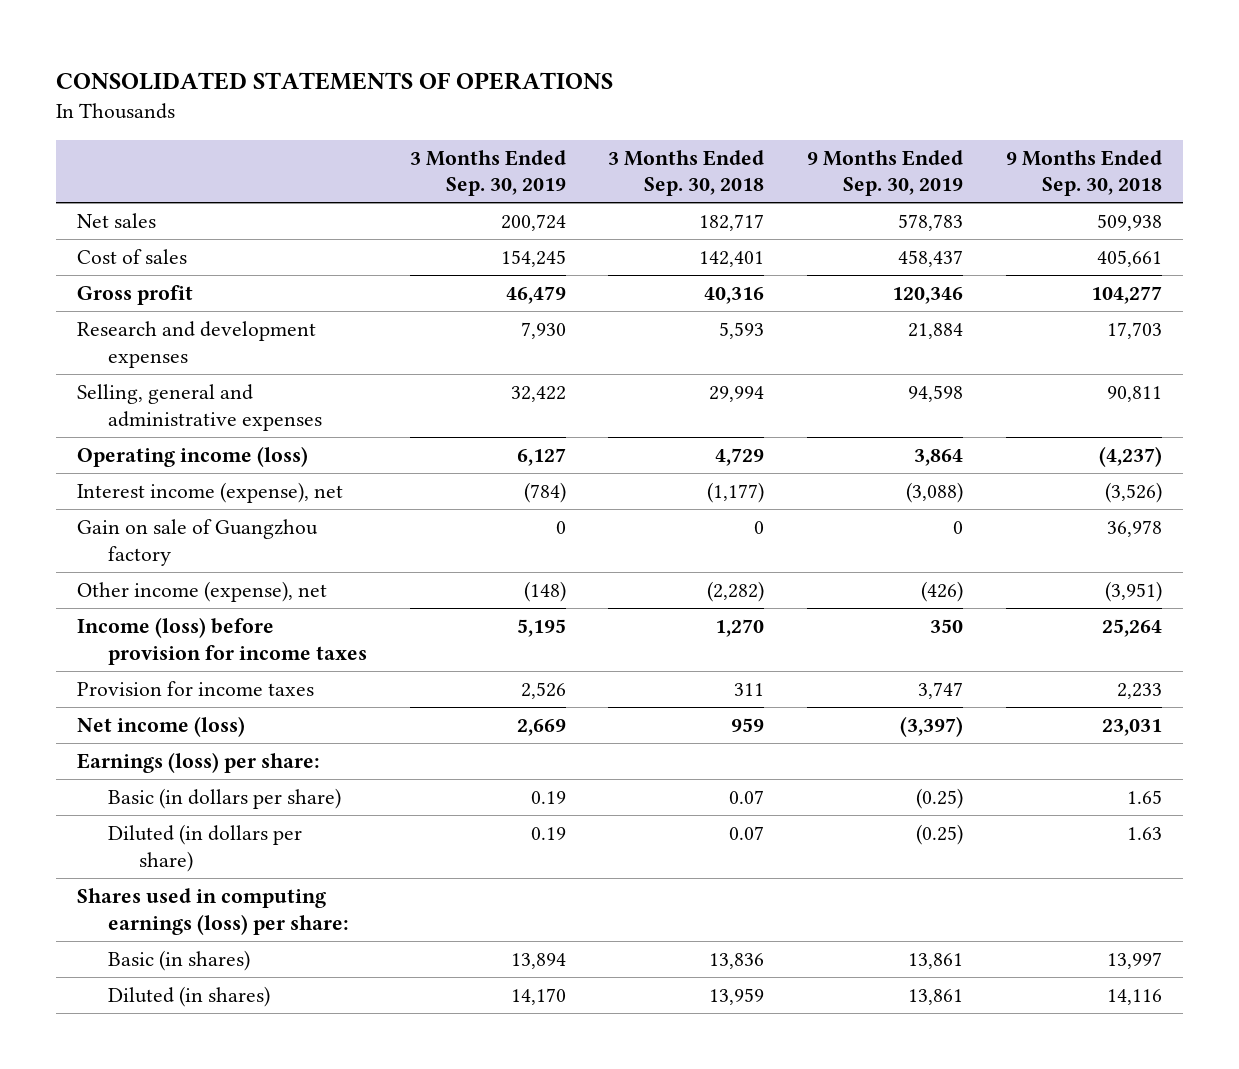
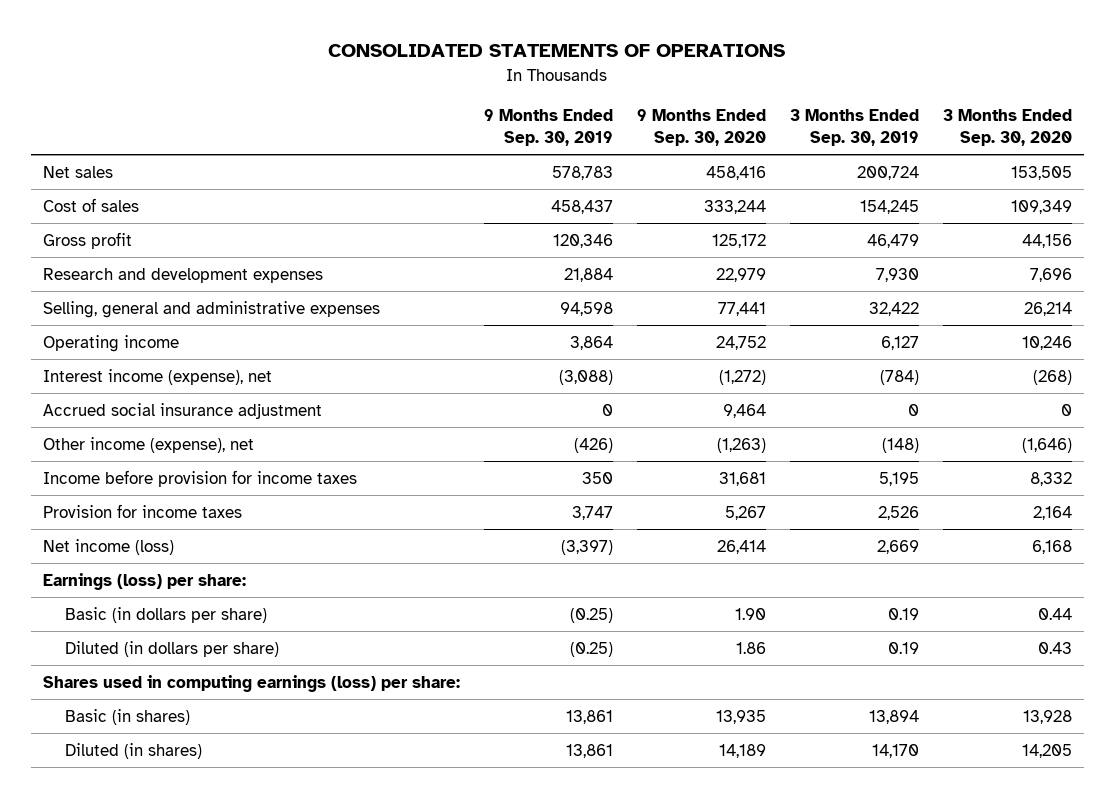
[608,149,765,197] 3 Months Ended Sep. 30, 2018 -> none
[1005,149,1162,197] 9 Months Ended Sep. 30, 2018 -> none
none -> [636,108,766,147] 9 Months Ended Sep. 30, 2020
none -> [942,108,1072,147] 3 Months Ended Sep. 30, 2020
[77,445,309,467] Operating income (loss) -> [42,334,179,352] Operating income
[77,518,319,566] Gain on sale of Guangzhou factory -> none
none -> [42,402,322,419] Accrued social insurance adjustment
[77,616,368,665] Income (loss) before provision for income taxes -> [42,469,357,487] Income before provision for income taxes

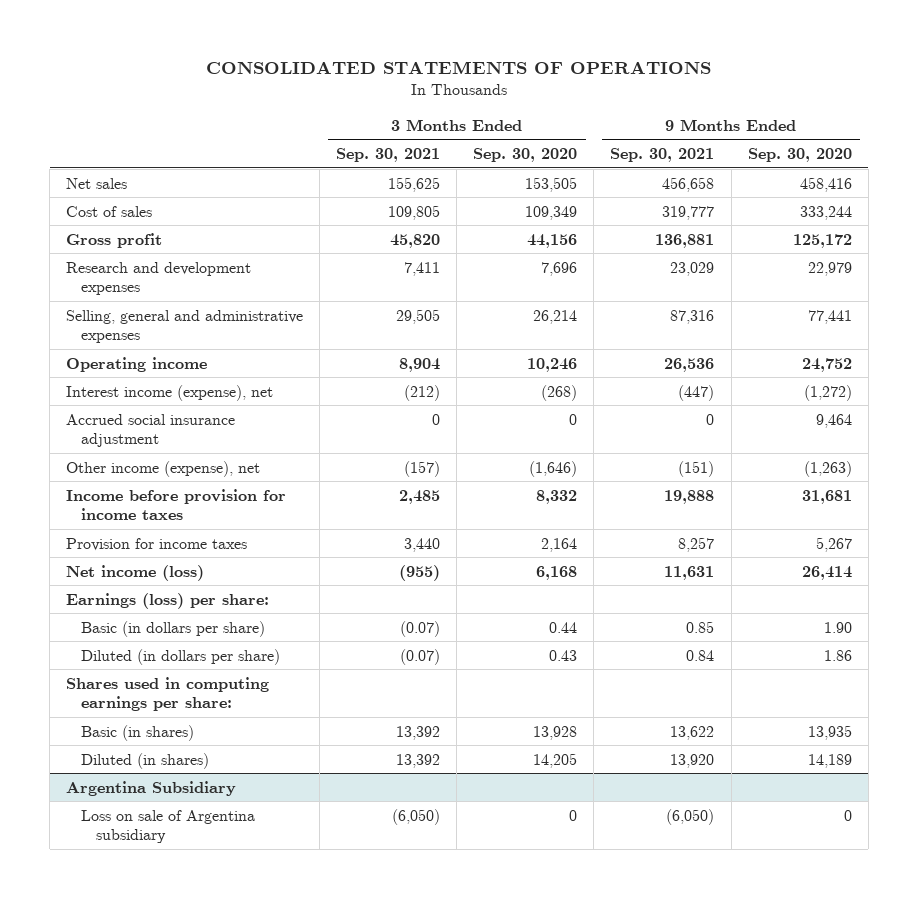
[483,108,613,147] 9 Months Ended Sep. 30, 2019 -> none
[789,108,919,147] 3 Months Ended Sep. 30, 2019 -> none
none -> [336,147,441,162] Sep. 30, 2021
none -> [610,147,715,162] Sep. 30, 2021
[42,674,460,692] Shares used in computing earnings (loss) per share: -> [66,676,270,712] Shares used in computing earnings per share:
none -> [66,780,237,796] Argentina Subsidiary
none -> [81,809,256,844] Loss on sale of Argentina subsidiary

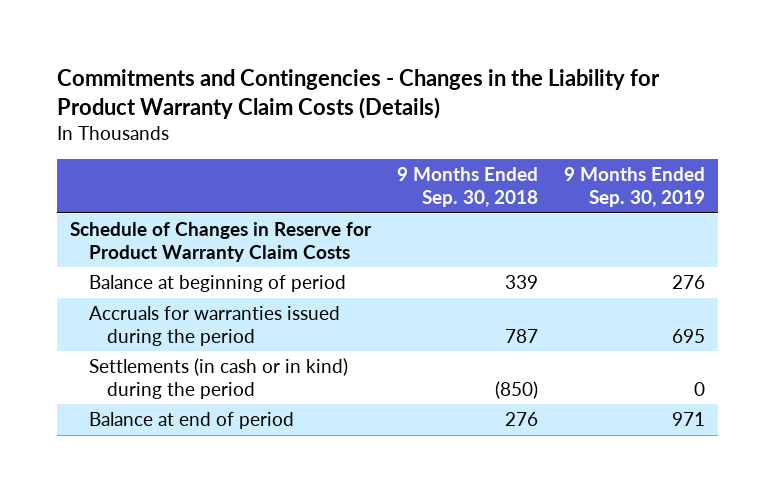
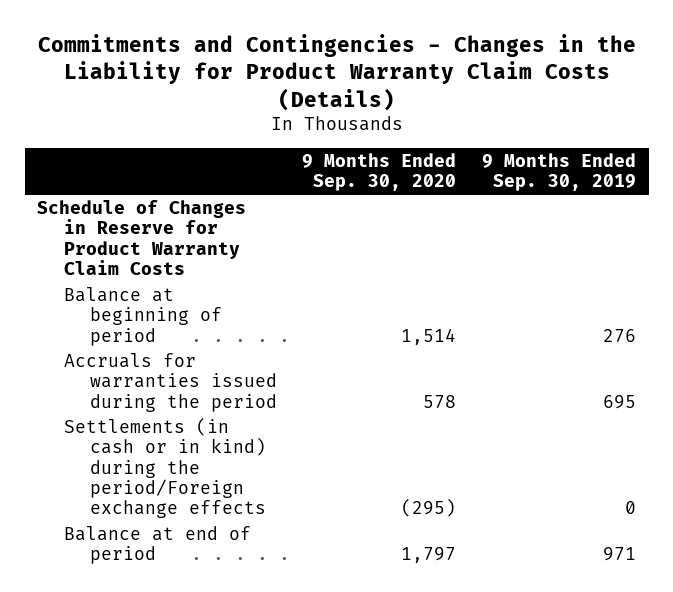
[397,167,539,208] 9 Months Ended Sep. 30, 2018 -> none
none -> [302,153,457,192] 9 Months Ended Sep. 30, 2020
[88,358,348,399] Settlements (in cash or in kind) during the period -> [63,417,267,519] Settlements (in cash or in kind) during the period/Foreign exchange effects

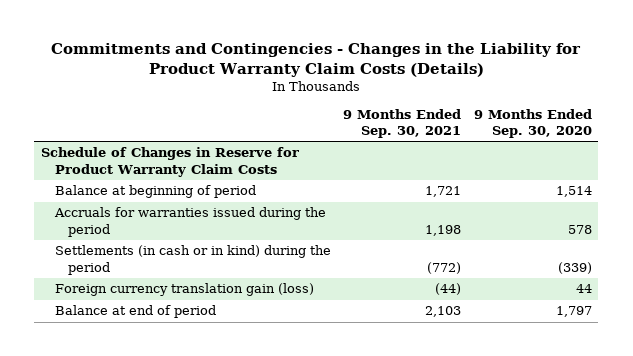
[481,153,636,192] 9 Months Ended Sep. 30, 2019 -> none
none -> [343,108,462,138] 9 Months Ended Sep. 30, 2021
[63,417,267,519] Settlements (in cash or in kind) during the period/Foreign exchange effects -> [54,245,331,275] Settlements (in cash or in kind) during the period
[401,498,457,518] (295) -> [557,261,592,274] (339)
none -> [54,283,314,297] Foreign currency translation gain (loss)

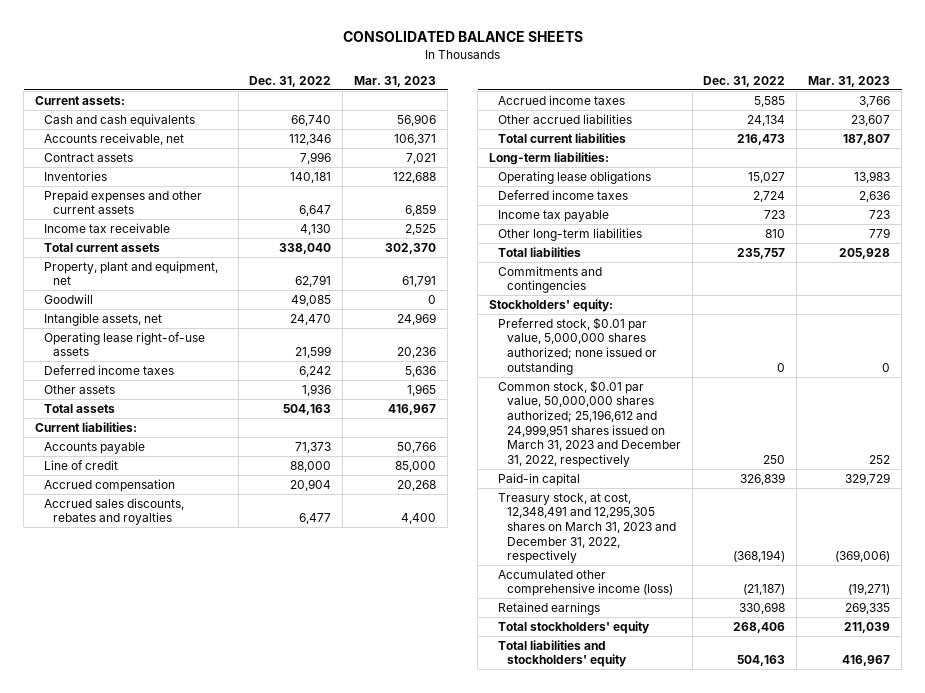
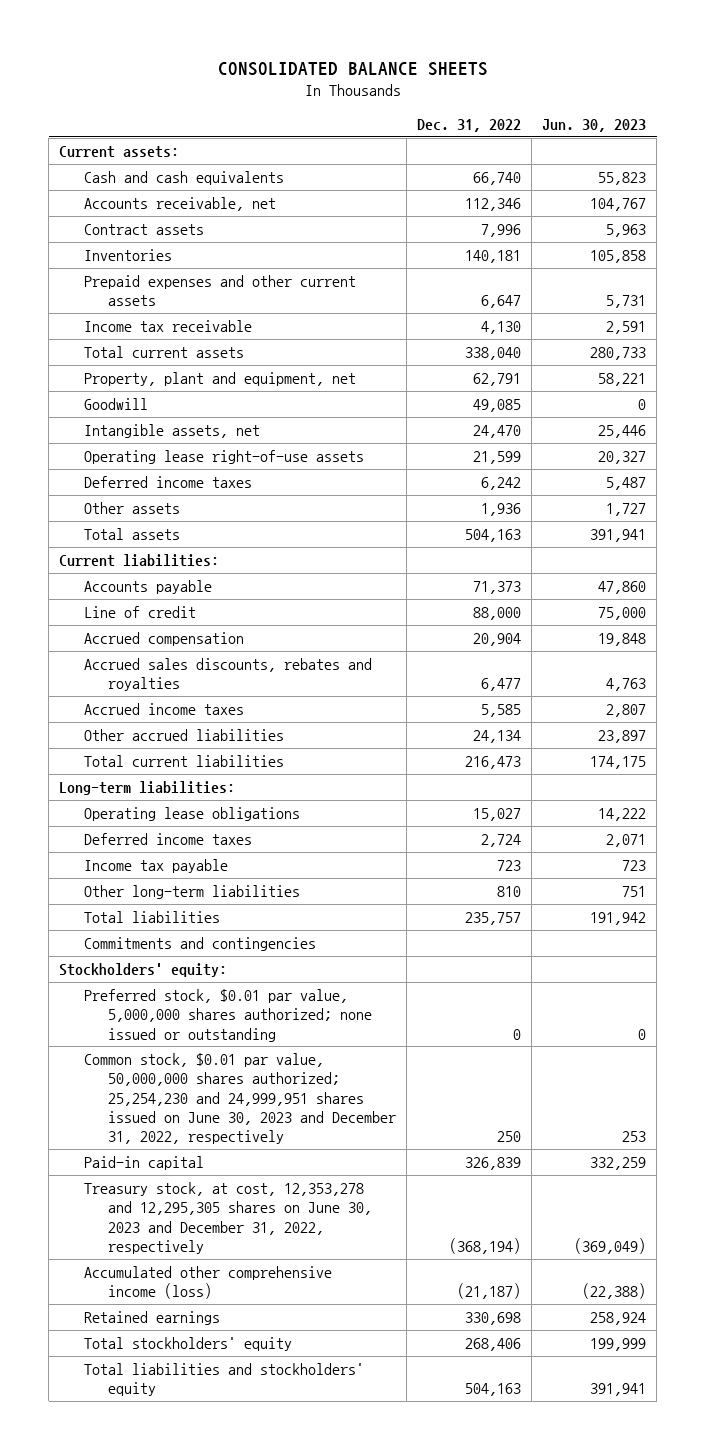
[354,75,437,87] Mar. 31, 2023 -> none
none -> [542,119,647,133] Jun. 30, 2023
[497,379,681,467] Common stock, $0.01 par value, 50,000,000 shares authorized; 25,196,612 and 24,999,951 shares issued on March 31, 2023 and December 31, 2022, respectively -> [83,1052,397,1145] Common stock, $0.01 par value, 50,000,000 shares authorized; 25,254,230 and 24,999,951 shares issued on June 30, 2023 and December 31, 2022, respectively
[497,492,676,564] Treasury stock, at cost, 12,348,491 and 12,295,305 shares on March 31, 2023 and December 31, 2022, respectively -> [83,1181,373,1254] Treasury stock, at cost, 12,353,278 and 12,295,305 shares on June 30, 2023 and December 31, 2022, respectively

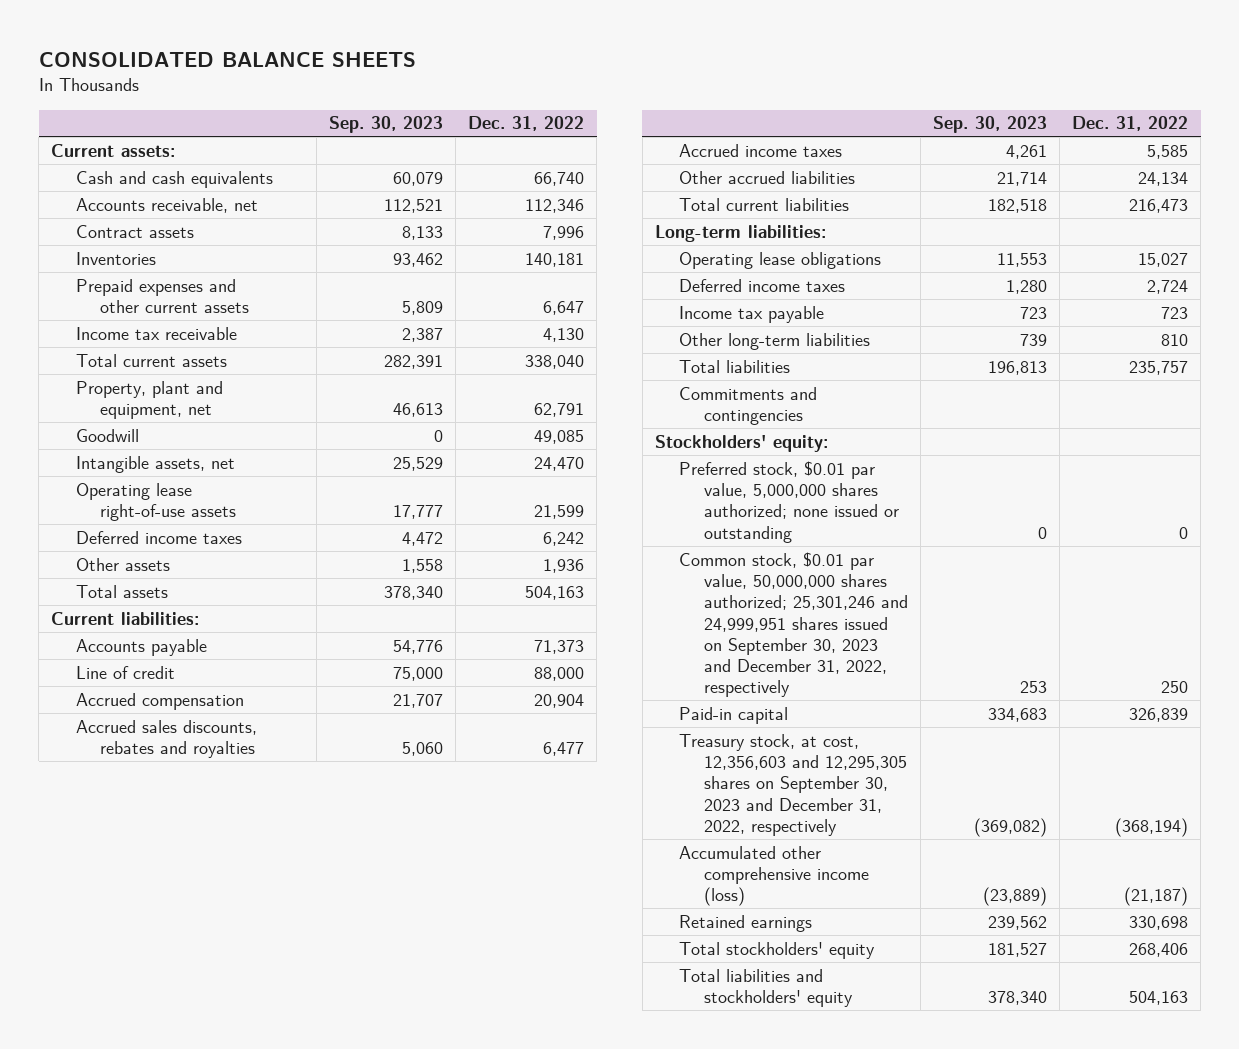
[542,119,647,133] Jun. 30, 2023 -> none
none -> [329,116,444,134] Sep. 30, 2023
[83,1052,397,1145] Common stock, $0.01 par value, 50,000,000 shares authorized; 25,254,230 and 24,999,951 shares issued on June 30, 2023 and December 31, 2022, respectively -> [679,551,908,698] Common stock, $0.01 par value, 50,000,000 shares authorized; 25,301,246 and 24,999,951 shares issued on September 30, 2023 and December 31, 2022, respectively
[83,1181,373,1254] Treasury stock, at cost, 12,353,278 and 12,295,305 shares on June 30, 2023 and December 31, 2022, respectively -> [679,733,907,836] Treasury stock, at cost, 12,356,603 and 12,295,305 shares on September 30, 2023 and December 31, 2022, respectively

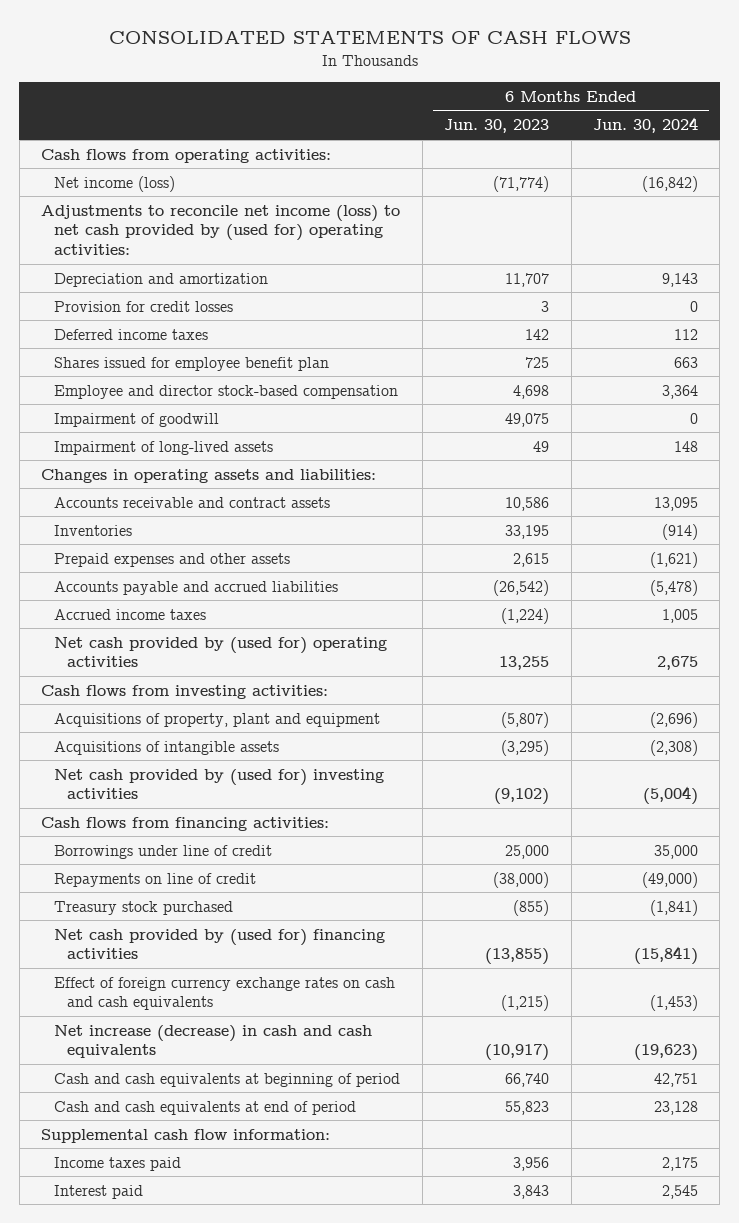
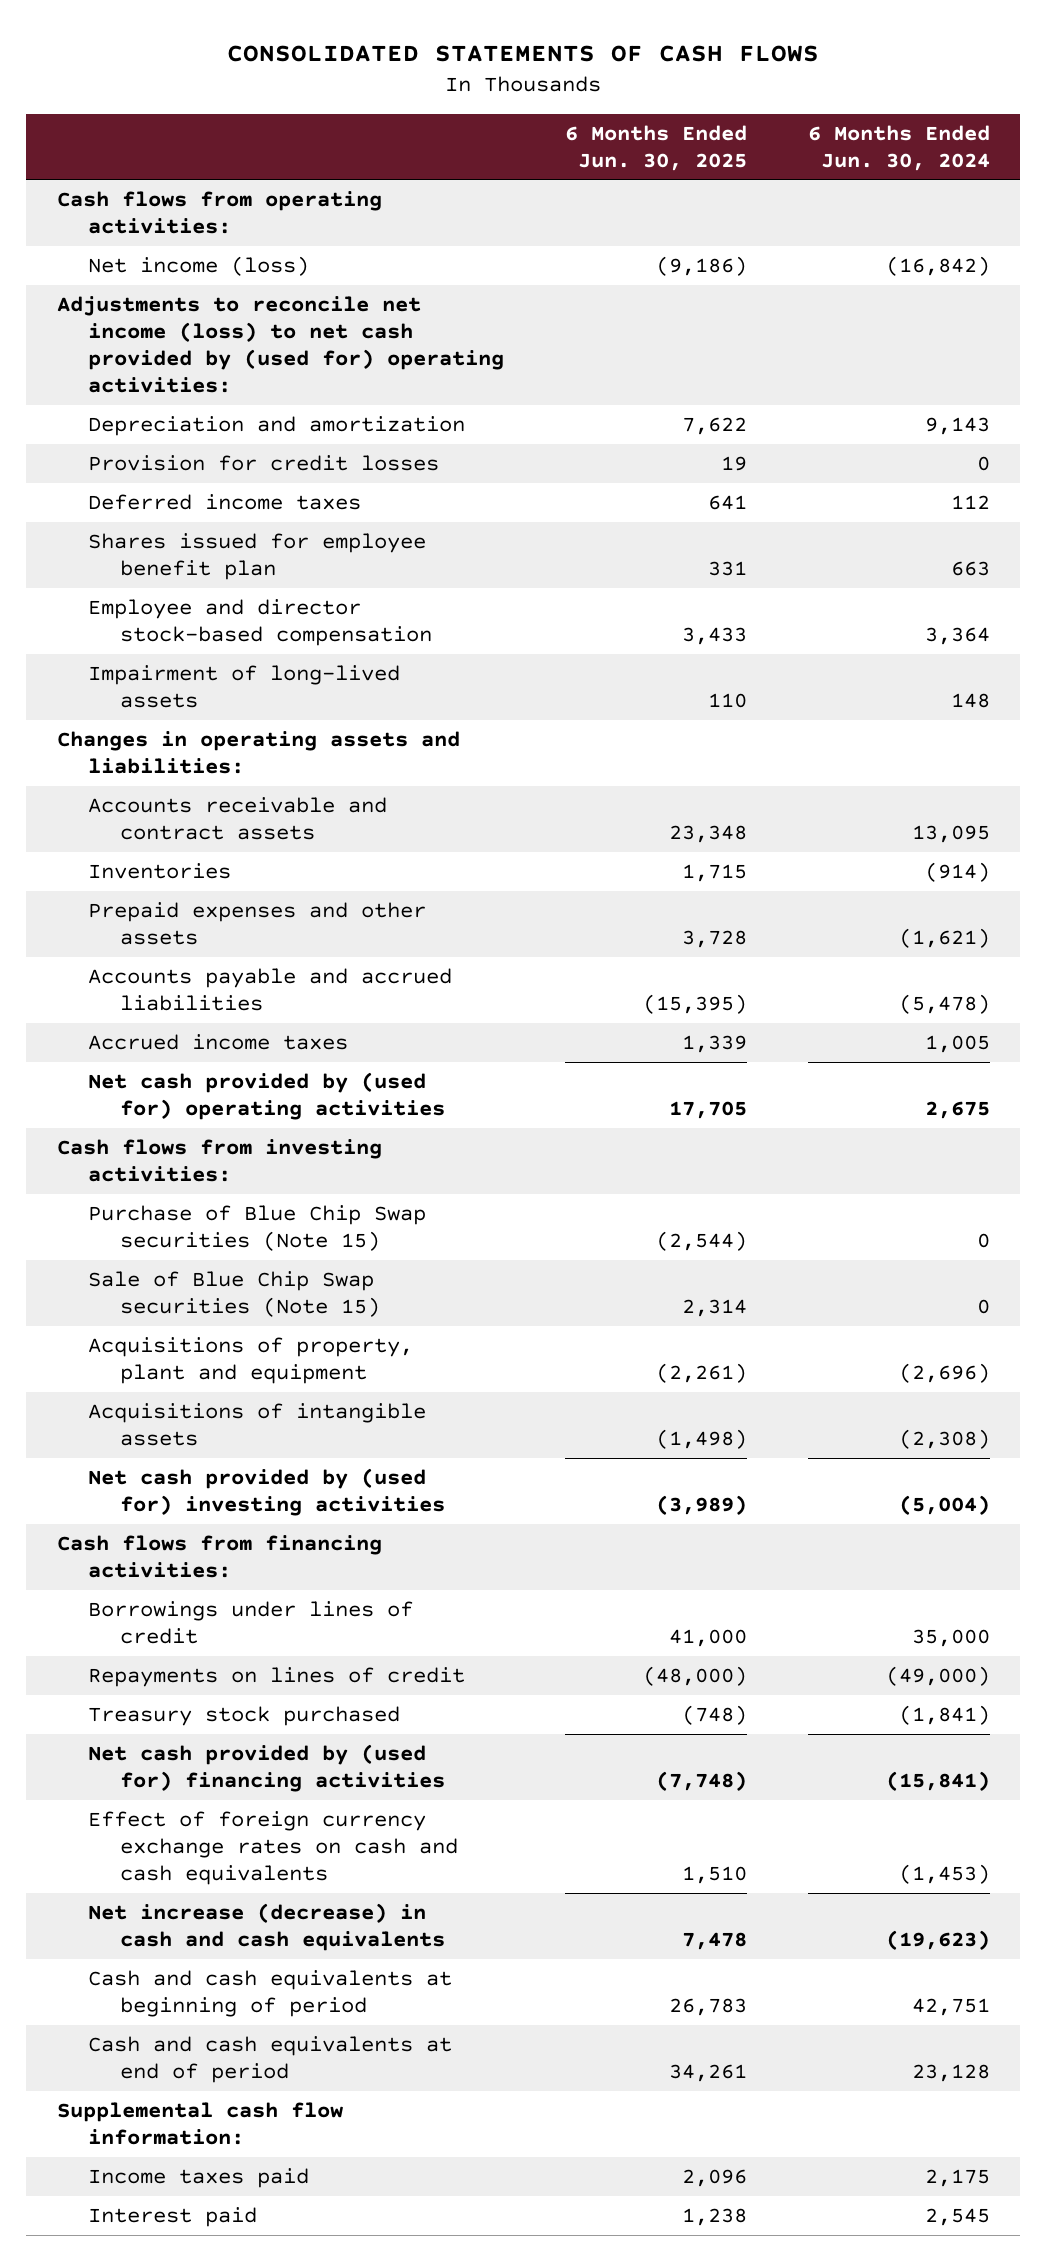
[444,119,550,134] Jun. 30, 2023 -> none
none -> [565,124,748,171] 6 Months Ended Jun. 30, 2025
[53,412,219,427] Impairment of goodwill -> none
none -> [88,1204,427,1251] Purchase of Blue Chip Swap securities (Note 15)
none -> [88,1270,381,1317] Sale of Blue Chip Swap securities (Note 15)
[53,844,272,859] Borrowings under line of credit -> [88,1600,414,1644] Borrowings under lines of credit
[53,872,256,887] Repayments on line of credit -> [88,1666,466,1687] Repayments on lines of credit

